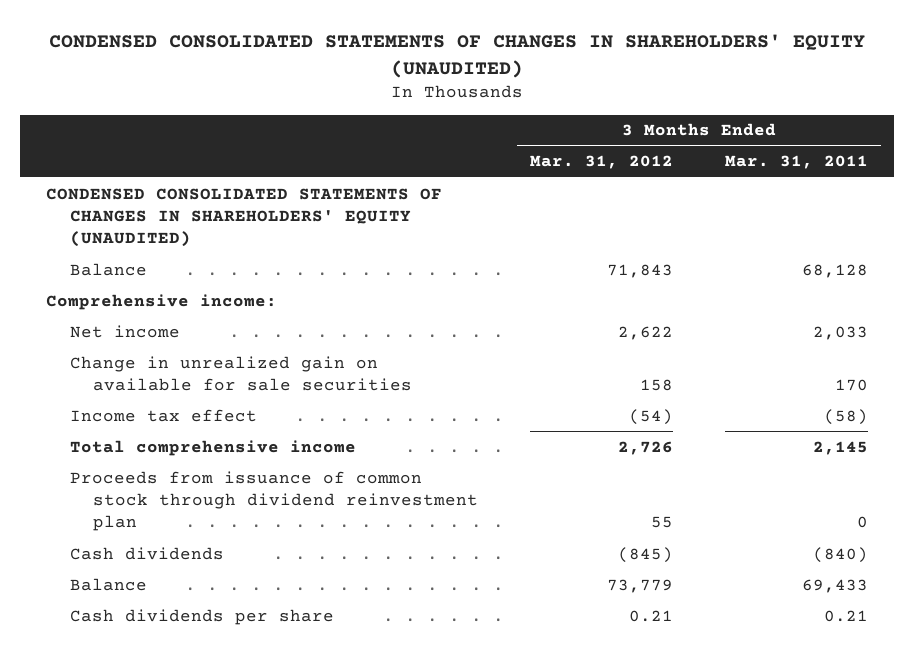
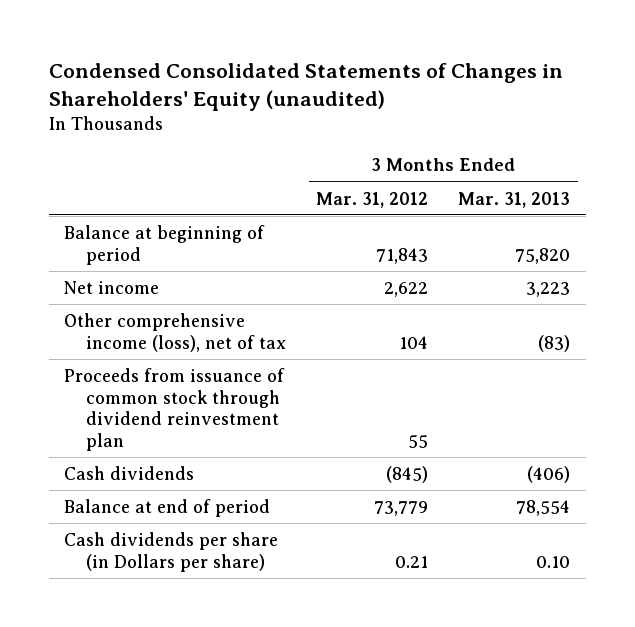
[48,33,865,78] CONDENSED CONSOLIDATED STATEMENTS OF CHANGES IN SHAREHOLDERS' EQUITY (UNAUDITED) -> [49,62,564,111] Condensed Consolidated Statements of Changes in Shareholders' Equity (unaudited)
[724,155,868,170] Mar. 31, 2011 -> none
none -> [458,191,571,208] Mar. 31, 2013
[45,187,442,248] CONDENSED CONSOLIDATED STATEMENTS OF CHANGES IN SHAREHOLDERS' EQUITY (UNAUDITED) -> none
[45,293,277,310] Comprehensive income: -> none
[69,262,147,276] Balance -> [64,224,266,265] Balance at beginning of period
[69,355,413,391] Change in unrealized gain on available for sale securities -> none
[69,408,257,422] Income tax effect -> none
[69,439,356,456] Total comprehensive income -> none
none -> [64,312,286,352] Other comprehensive income (loss), net of tax
[69,577,147,591] Balance -> [64,498,271,517] Balance at end of period
[69,608,334,625] Cash dividends per share -> [64,531,279,572] Cash dividends per share (in Dollars per share)

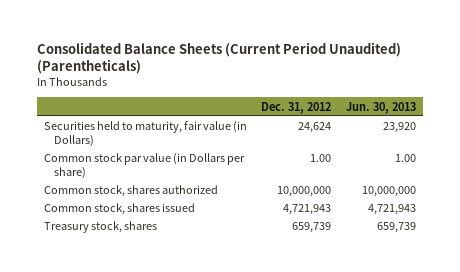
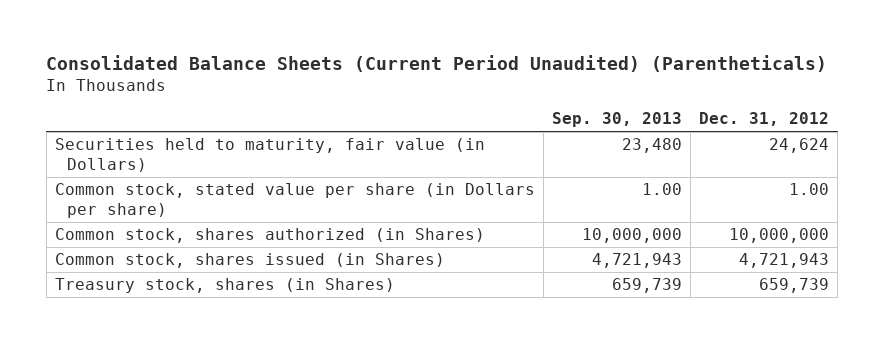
[345,101,416,114] Jun. 30, 2013 -> none
none -> [551,112,682,128] Sep. 30, 2013
[43,153,245,180] Common stock par value (in Dollars per share) -> [54,183,535,219] Common stock, stated value per share (in Dollars per share)
[43,185,218,198] Common stock, shares authorized -> [54,228,485,244] Common stock, shares authorized (in Shares)
[43,203,195,216] Common stock, shares issued -> [54,253,445,269] Common stock, shares issued (in Shares)
[43,221,157,234] Treasury stock, shares -> [54,278,395,294] Treasury stock, shares (in Shares)

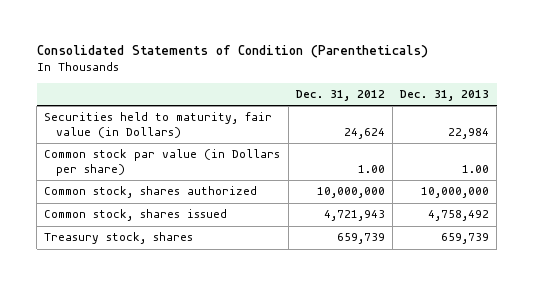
[46,55,828,73] Consolidated Balance Sheets (Current Period Unaudited) (Parentheticals) -> [36,44,428,58] Consolidated Statements of Condition (Parentheticals)
[551,112,682,128] Sep. 30, 2013 -> none
none -> [400,89,490,101] Dec. 31, 2013
[54,183,535,219] Common stock, stated value per share (in Dollars per share) -> [44,149,281,176] Common stock par value (in Dollars per share)
[54,228,485,244] Common stock, shares authorized (in Shares) -> [44,186,258,199] Common stock, shares authorized
[54,253,445,269] Common stock, shares issued (in Shares) -> [44,209,228,222] Common stock, shares issued
[54,278,395,294] Treasury stock, shares (in Shares) -> [44,232,194,245] Treasury stock, shares

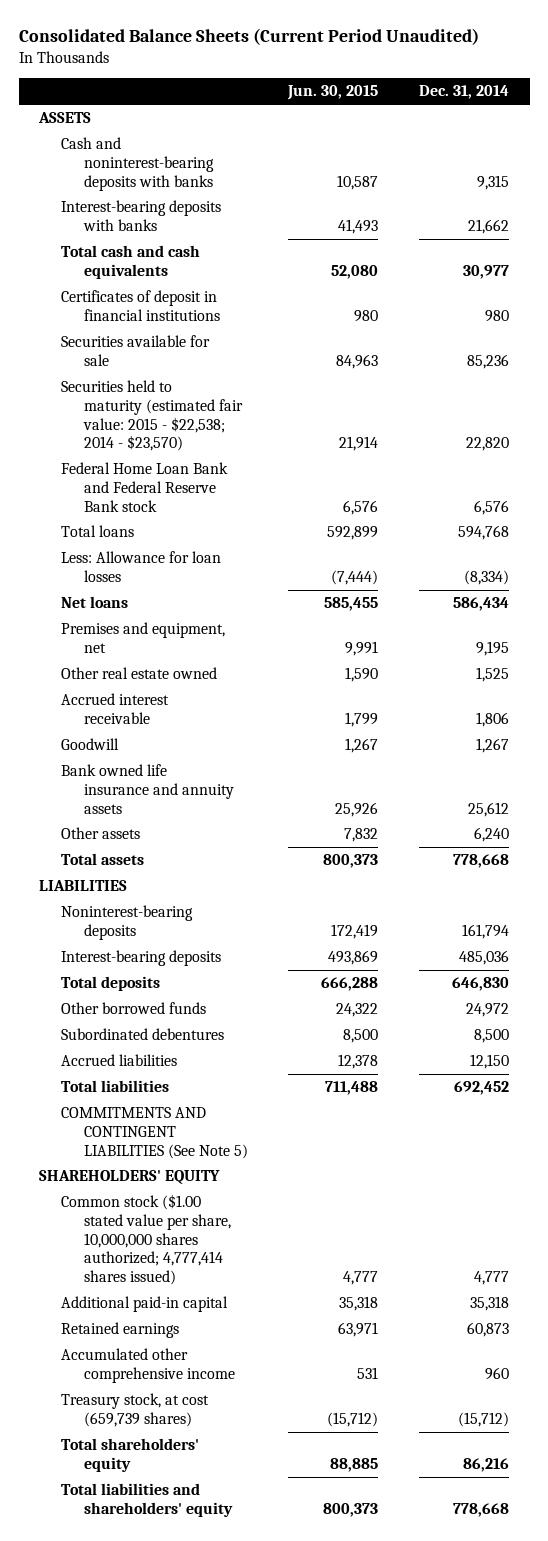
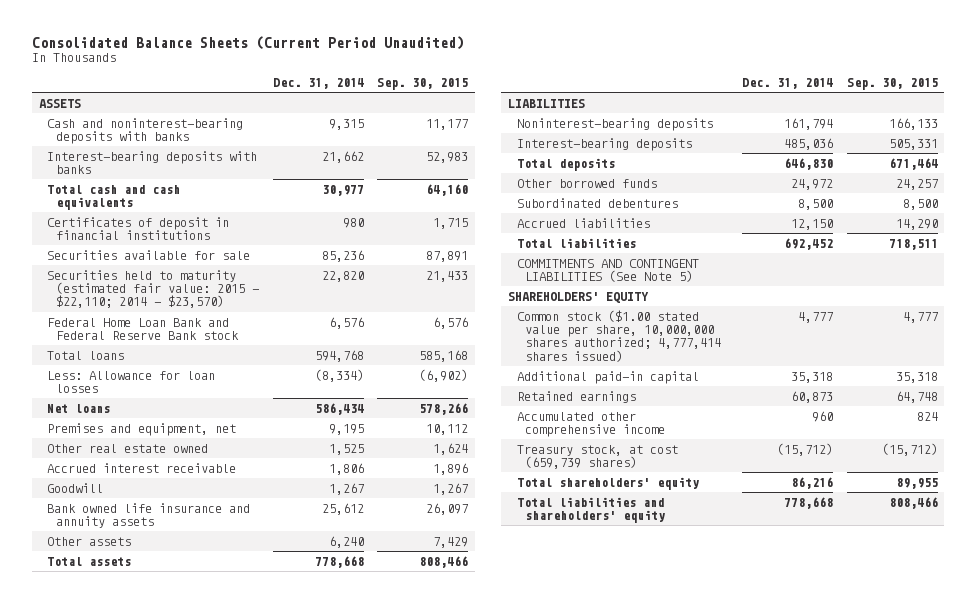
[287,85,379,101] Jun. 30, 2015 -> none
none -> [377,77,469,90] Sep. 30, 2015
[61,380,243,452] Securities held to maturity (estimated fair value: 2015 - $22,538; 2014 - $23,570) -> [47,269,260,309] Securities held to maturity (estimated fair value: 2015 - $22,110; 2014 - $23,570)

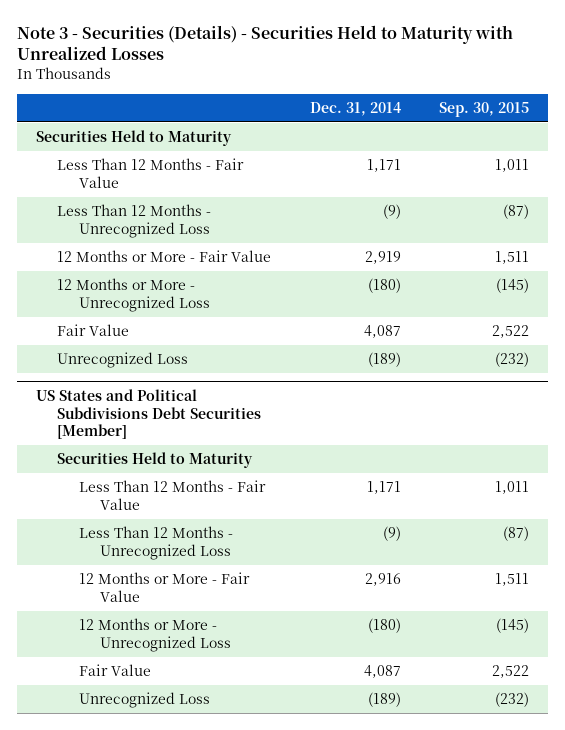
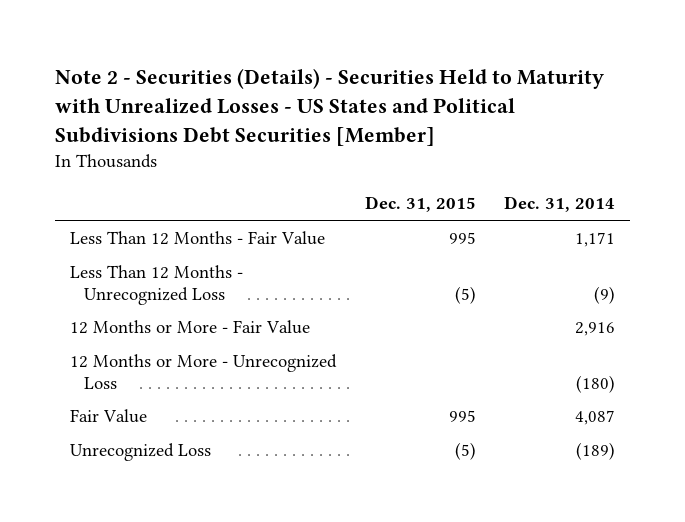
[16,24,513,61] Note 3 - Securities (Details) - Securities Held to Maturity with Unrealized Losses -> [55,68,605,147] Note 2 - Securities (Details) - Securities Held to Maturity with Unrealized Losses - US States and Political Subdivisions Debt Securities [Member]
[439,101,530,117] Sep. 30, 2015 -> none
none -> [364,196,476,213] Dec. 31, 2015
[35,130,232,147] Securities Held to Maturity -> none
[57,250,272,263] 12 Months or More - Fair Value -> none
[57,278,210,312] 12 Months or More - Unrecognized Loss -> none
[57,324,130,337] Fair Value -> none
[57,352,189,369] Unrecognized Loss -> none
[35,388,262,440] US States and Political Subdivisions Debt Securities [Member] -> none
[57,452,254,469] Securities Held to Maturity -> none
[78,480,266,510] Less Than 12 Months - Fair Value -> none
[78,526,233,560] Less Than 12 Months - Unrecognized Loss -> none

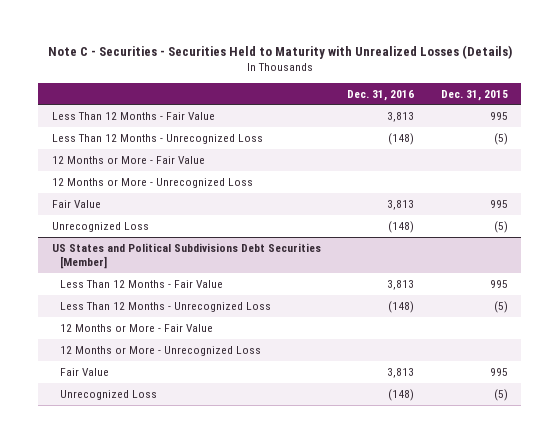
[55,68,605,147] Note 2 - Securities (Details) - Securities Held to Maturity with Unrealized Losses - US States and Political Subdivisions Debt Securities [Member] -> [47,44,512,59] Note C - Securities - Securities Held to Maturity with Unrealized Losses (Details)
[504,196,616,213] Dec. 31, 2014 -> none
none -> [347,89,415,101] Dec. 31, 2016
none -> [51,242,321,269] US States and Political Subdivisions Debt Securities [Member]
none -> [59,279,223,288] Less Than 12 Months - Fair Value
none -> [59,301,271,312] Less Than 12 Months - Unrecognized Loss
none -> [59,323,213,332] 12 Months or More - Fair Value
none -> [59,345,261,356] 12 Months or More - Unrecognized Loss
none -> [59,367,109,376] Fair Value
none -> [59,389,157,400] Unrecognized Loss

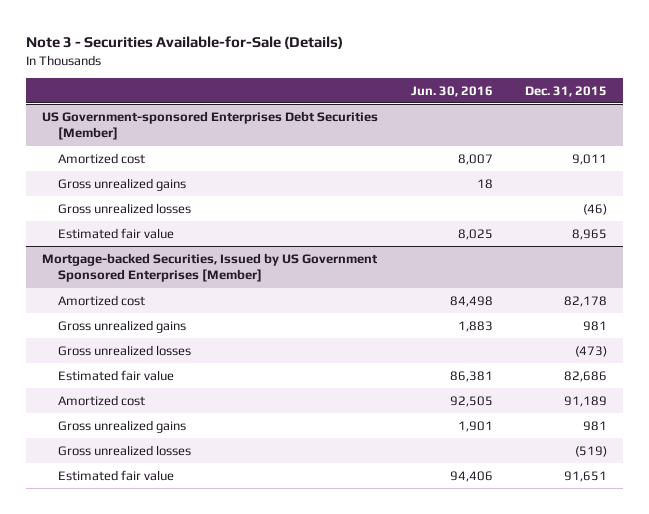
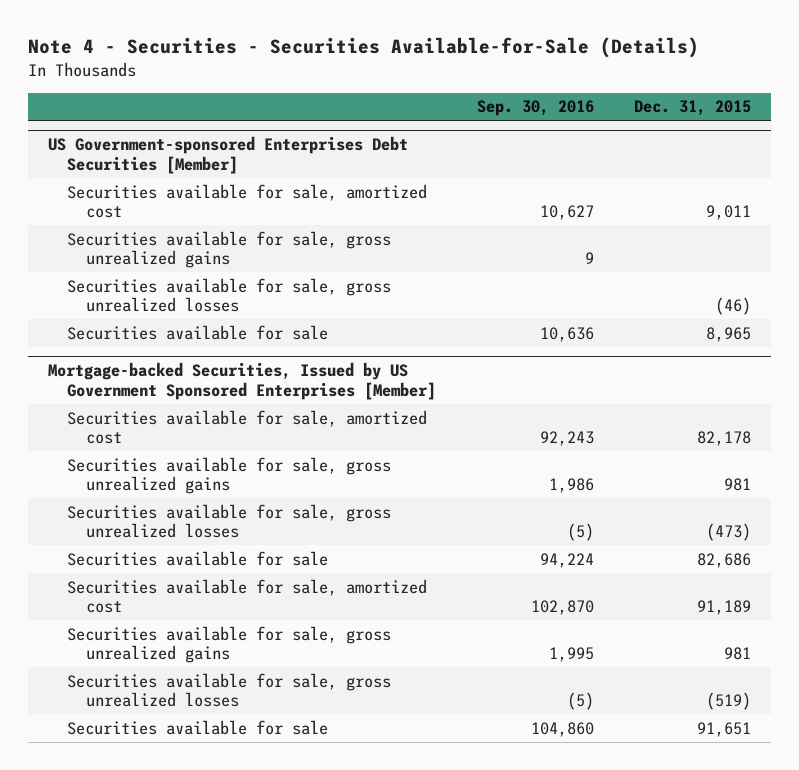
[26,35,344,49] Note 3 - Securities Available-for-Sale (Details) -> [27,37,699,59] Note 4 - Securities - Securities Available-for-Sale (Details)
[410,85,493,97] Jun. 30, 2016 -> none
none -> [476,100,594,117] Sep. 30, 2016
[57,152,145,164] Amortized cost -> [66,183,427,218] Securities available for sale, amortized cost
[57,177,186,191] Gross unrealized gains -> [66,230,391,268] Securities available for sale, gross unrealized gains
[57,202,191,214] Gross unrealized losses -> [66,277,391,312] Securities available for sale, gross unrealized losses
[57,227,174,239] Estimated fair value -> [66,324,328,340] Securities available for sale
[57,294,145,306] Amortized cost -> [66,409,427,444] Securities available for sale, amortized cost
[57,319,186,333] Gross unrealized gains -> [66,456,391,494] Securities available for sale, gross unrealized gains
[57,344,191,356] Gross unrealized losses -> [66,503,391,538] Securities available for sale, gross unrealized losses
[57,369,174,381] Estimated fair value -> [66,550,328,566] Securities available for sale
[57,394,145,406] Amortized cost -> [66,578,427,613] Securities available for sale, amortized cost
[57,419,186,433] Gross unrealized gains -> [66,625,391,663] Securities available for sale, gross unrealized gains
[57,444,191,456] Gross unrealized losses -> [66,672,391,707] Securities available for sale, gross unrealized losses
[57,469,174,481] Estimated fair value -> [66,719,328,735] Securities available for sale

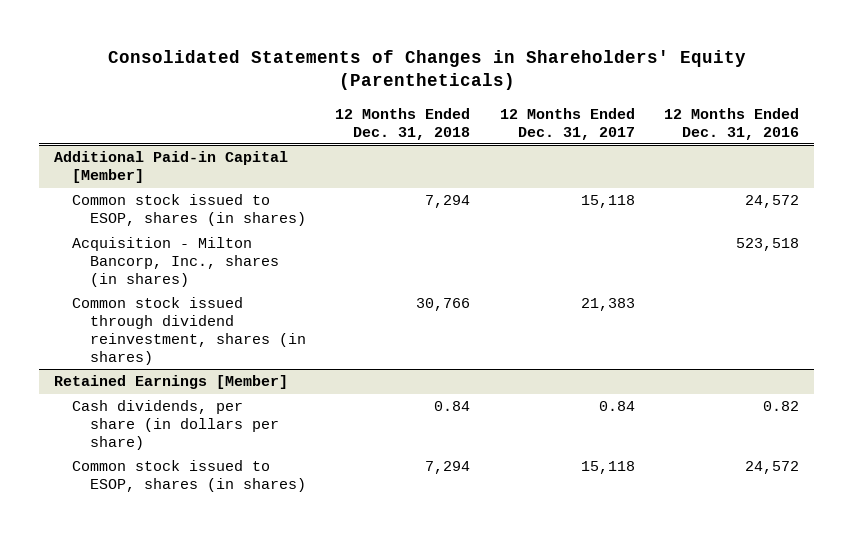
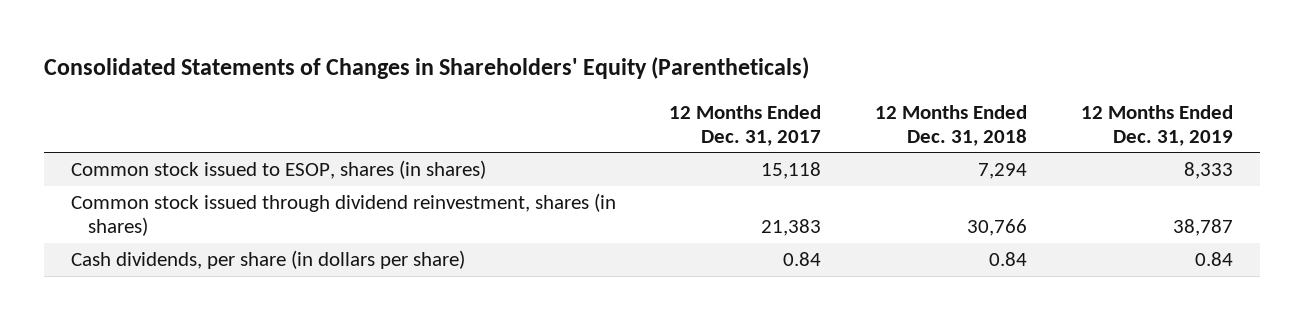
[663,107,799,140] 12 Months Ended Dec. 31, 2016 -> none
none -> [1080,104,1233,146] 12 Months Ended Dec. 31, 2019
[54,151,289,184] Additional Paid-in Capital [Member] -> none
[71,237,279,288] Acquisition - Milton Bancorp, Inc., shares (in shares) -> none
[54,375,289,390] Retained Earnings [Member] -> none
[71,460,306,493] Common stock issued to ESOP, shares (in shares) -> none

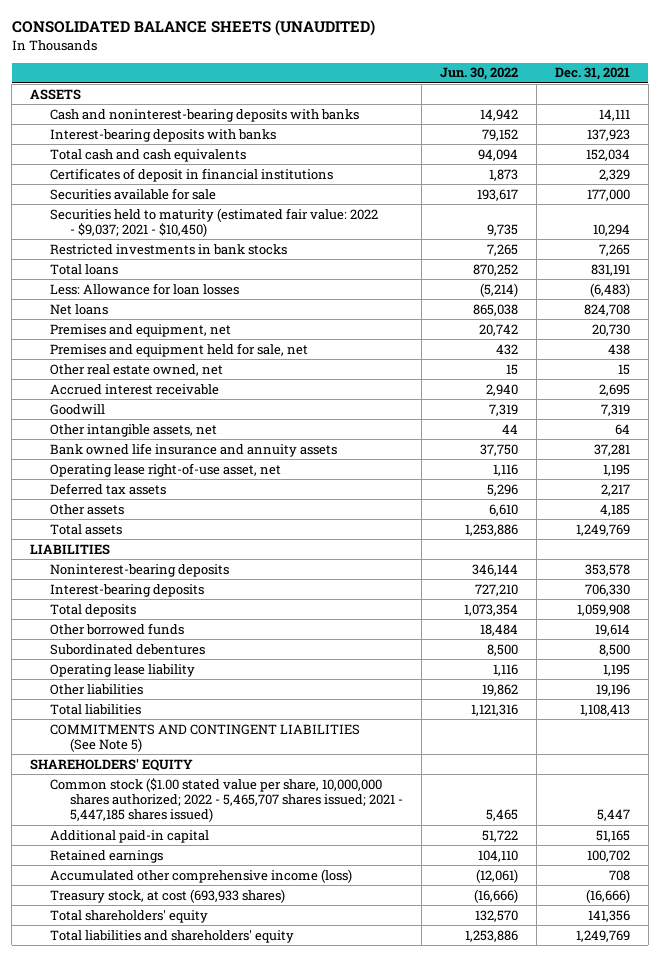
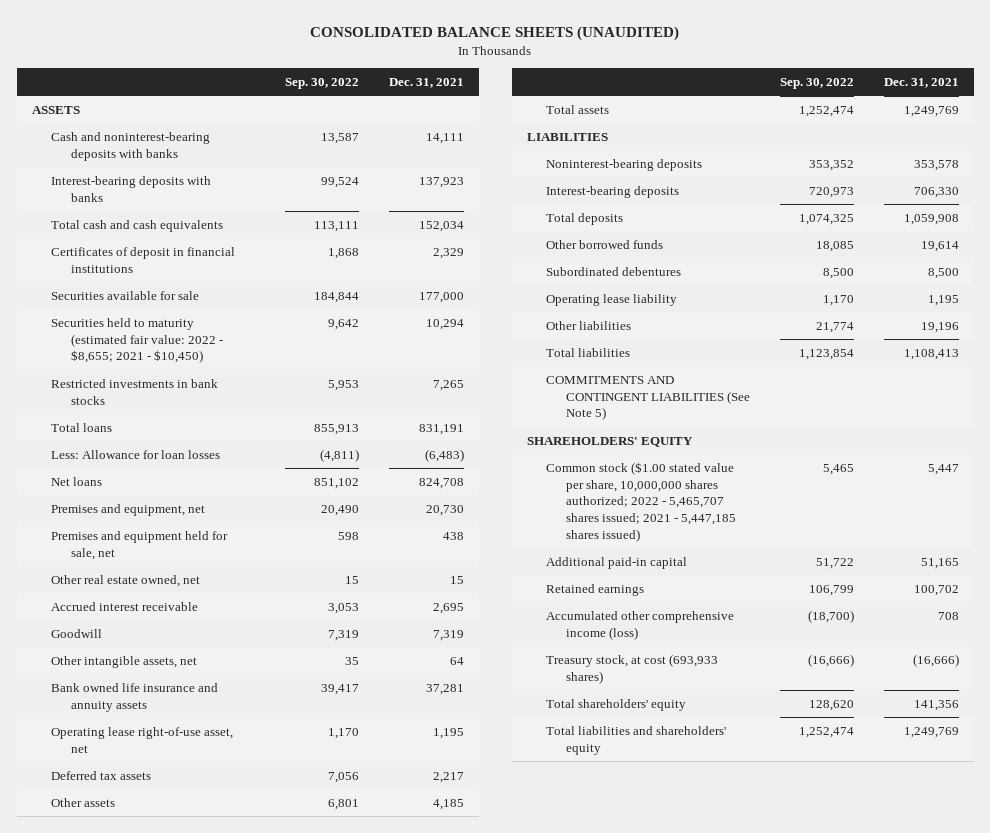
[439,67,518,81] Jun. 30, 2022 -> none
none -> [284,78,359,90] Sep. 30, 2022
[50,207,379,238] Securities held to maturity (estimated fair value: 2022 - $9,037; 2021 - $10,450) -> [51,317,223,364] Securities held to maturity (estimated fair value: 2022 - $8,655; 2021 - $10,450)

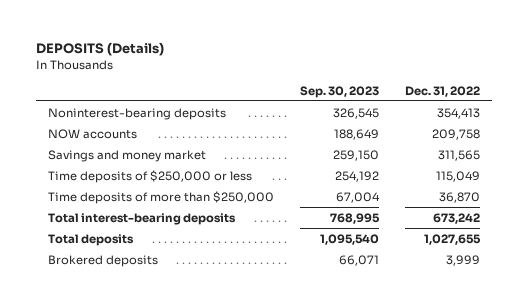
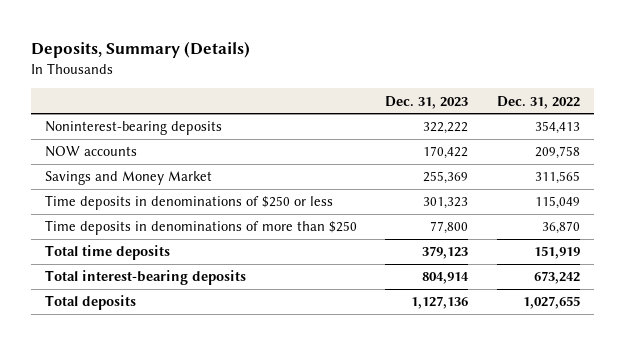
[35,42,164,57] DEPOSITS (Details) -> [31,40,251,58] Deposits, Summary (Details)
[300,85,380,98] Sep. 30, 2023 -> none
none -> [385,95,469,109] Dec. 31, 2023
[48,149,207,162] Savings and money market -> [45,171,213,186] Savings and Money Market
[48,169,253,183] Time deposits of $250,000 or less -> [45,195,334,211] Time deposits in denominations of $250 or less
[48,190,275,204] Time deposits of more than $250,000 -> [45,220,358,236] Time deposits in denominations of more than $250
none -> [45,245,171,261] Total time deposits
[48,254,159,267] Brokered deposits -> none

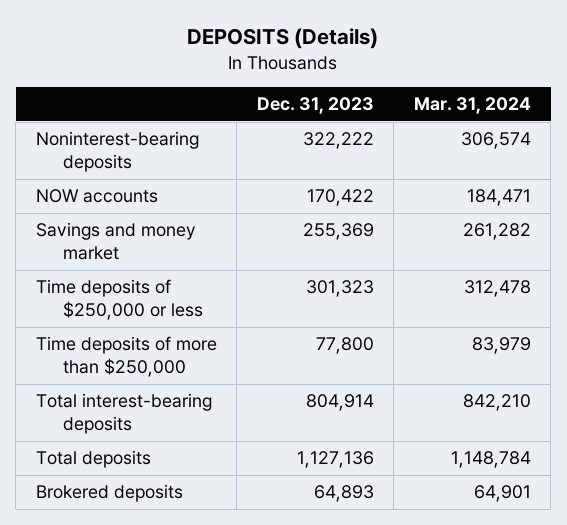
[31,40,251,58] Deposits, Summary (Details) -> [187,28,379,50] DEPOSITS (Details)
[496,95,580,109] Dec. 31, 2022 -> none
none -> [413,97,531,115] Mar. 31, 2024
[45,245,171,261] Total time deposits -> none
[45,171,213,186] Savings and Money Market -> [35,222,196,261] Savings and money market
[45,195,334,211] Time deposits in denominations of $250 or less -> [35,279,204,321] Time deposits of $250,000 or less
[45,220,358,236] Time deposits in denominations of more than $250 -> [35,336,217,378] Time deposits of more than $250,000
none -> [35,484,183,503] Brokered deposits

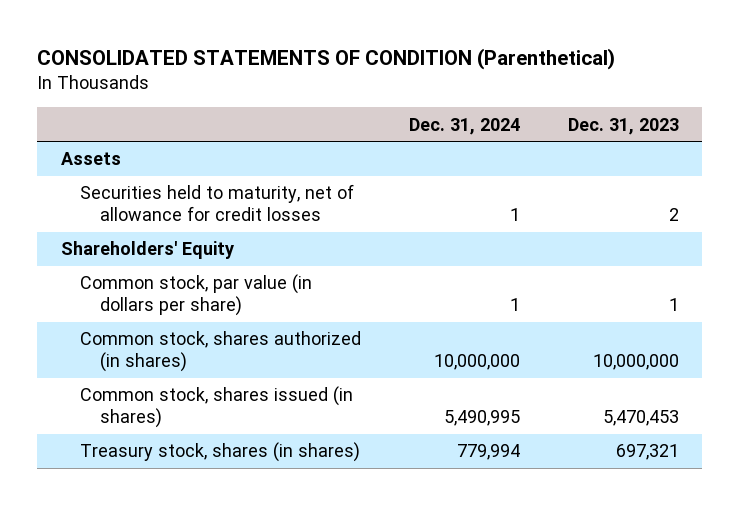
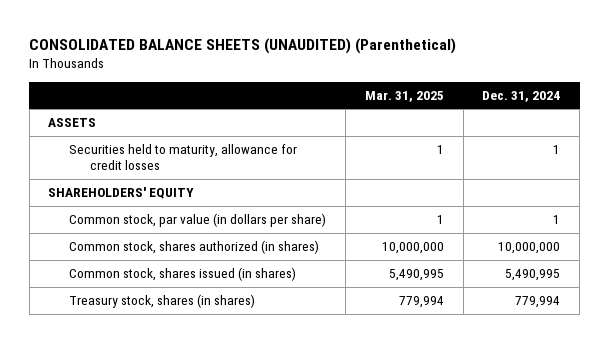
[37,47,616,70] CONSOLIDATED STATEMENTS OF CONDITION (Parenthetical) -> [29,37,457,54] CONSOLIDATED BALANCE SHEETS (UNAUDITED) (Parenthetical)
[567,117,679,135] Dec. 31, 2023 -> none
none -> [364,90,444,102] Mar. 31, 2025
[60,152,121,166] Assets -> [48,118,97,128] ASSETS
[80,184,355,222] Securities held to maturity, net of allowance for credit losses -> [69,144,298,171] Securities held to maturity, allowance for credit losses
[60,241,234,260] Shareholders' Equity -> [48,187,195,200] SHAREHOLDERS' EQUITY

